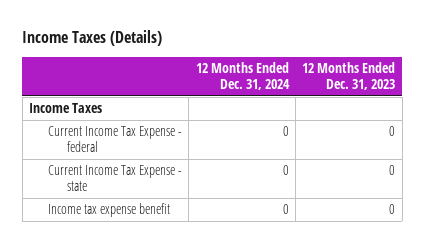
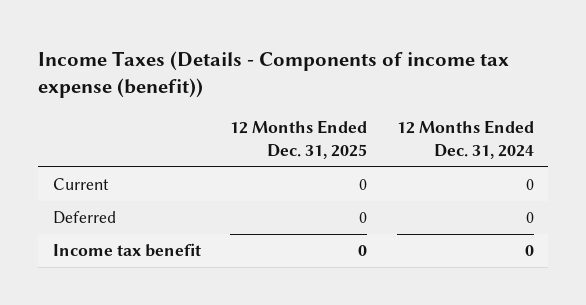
[22,30,163,47] Income Taxes (Details) -> [38,50,510,99] Income Taxes (Details - Components of income tax expense (benefit))
[302,62,396,91] 12 Months Ended Dec. 31, 2023 -> none
none -> [230,120,368,159] 12 Months Ended Dec. 31, 2025
[29,103,103,114] Income Taxes -> none
[48,126,183,153] Current Income Tax Expense - federal -> [52,178,109,191] Current
[48,165,183,192] Current Income Tax Expense - state -> [52,211,116,225] Deferred
[48,203,171,218] Income tax expense benefit -> [52,243,201,258] Income tax benefit

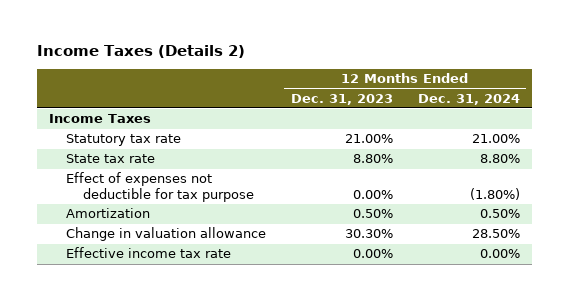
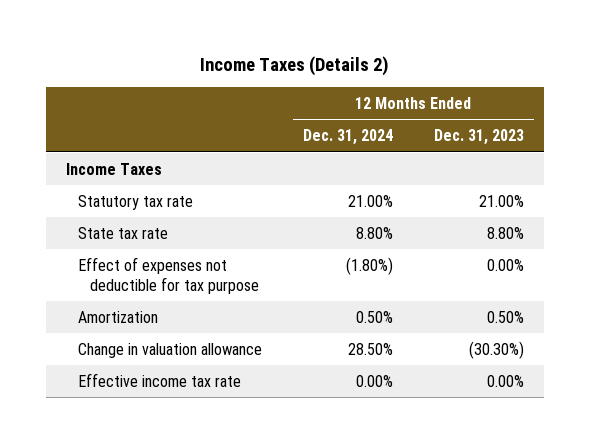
[344,229,393,239] 30.30% -> [468,340,524,359] (30.30%)

